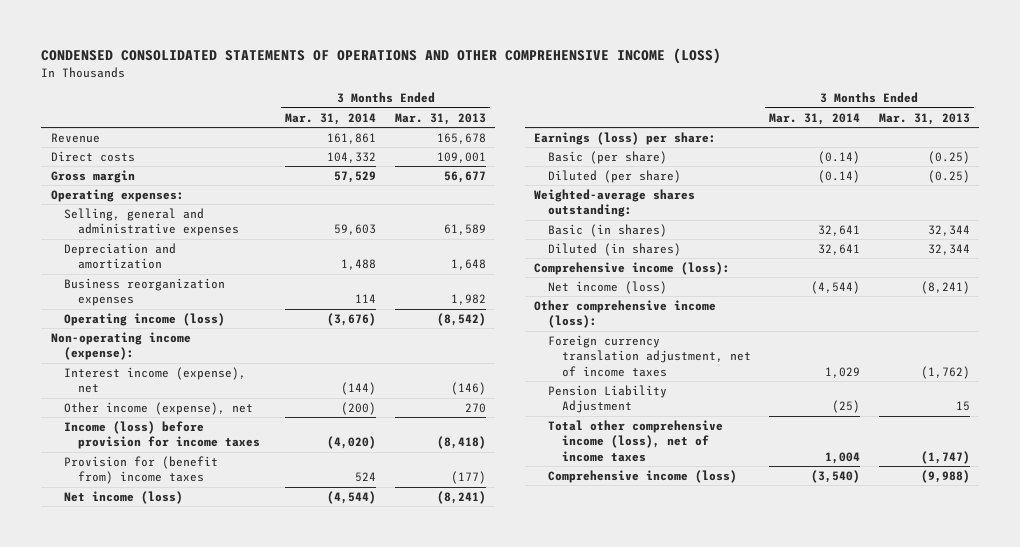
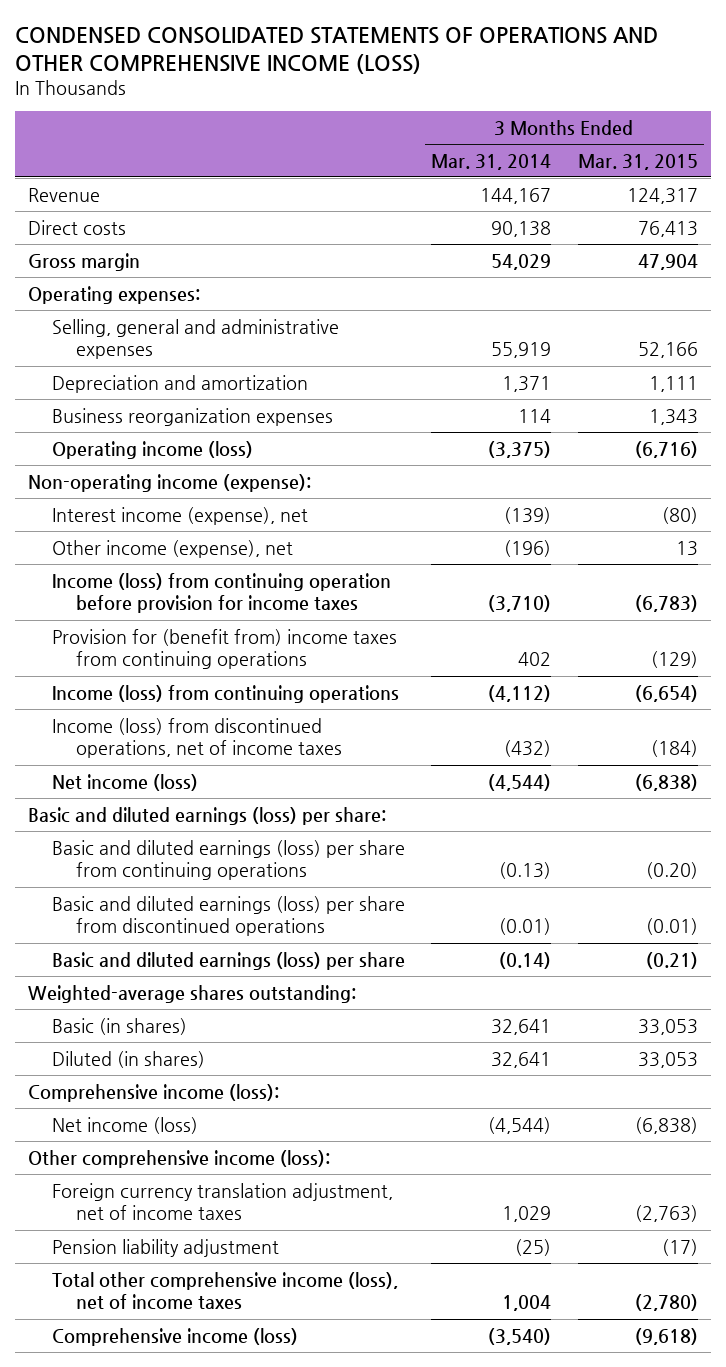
[394,112,486,125] Mar. 31, 2013 -> none
none -> [577,153,698,170] Mar. 31, 2015
[327,132,377,144] 161,861 -> [480,187,552,204] 144,167
[327,151,377,163] 104,332 -> [491,220,552,237] 90,138
[334,170,377,183] 57,529 -> [491,253,552,270] 54,029
[334,224,377,236] 59,603 -> [491,342,552,359] 55,919
[341,259,377,271] 1,488 -> [502,375,552,392] 1,371
[327,312,377,326] (3,676) -> [488,440,552,458] (3,375)
[341,382,377,396] (144) -> [504,506,552,524] (139)
[341,401,377,415] (200) -> [504,539,552,557] (196)
[64,420,261,450] Income (loss) before provision for income taxes -> [51,572,391,614] Income (loss) from continuing operation before provision for income taxes
[327,436,377,450] (4,020) -> [488,595,552,613] (3,710)
[64,455,219,485] Provision for (benefit from) income taxes -> [51,628,397,670] Provision for (benefit from) income taxes from continuing operations
[355,472,377,483] 524 -> [518,652,552,667] 402
none -> [51,684,399,703] Income (loss) from continuing operations
none -> [51,717,342,759] Income (loss) from discontinued operations, net of income taxes
[548,150,668,164] Basic (per share) -> none
[548,169,682,183] Diluted (per share) -> none
[534,131,717,145] Earnings (loss) per share: -> [28,806,387,825] Basic and diluted earnings (loss) per share:
none -> [51,839,405,881] Basic and diluted earnings (loss) per share from continuing operations
none -> [51,895,405,937] Basic and diluted earnings (loss) per share from discontinued operations
none -> [51,951,405,970] Basic and diluted earnings (loss) per share
[548,384,668,414] Pension Liability Adjustment -> [51,1238,279,1257] Pension liability adjustment

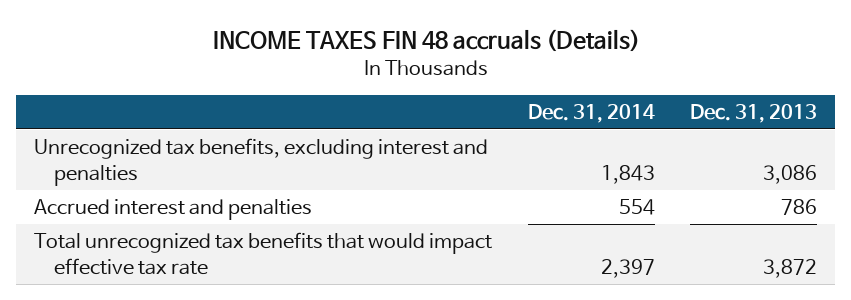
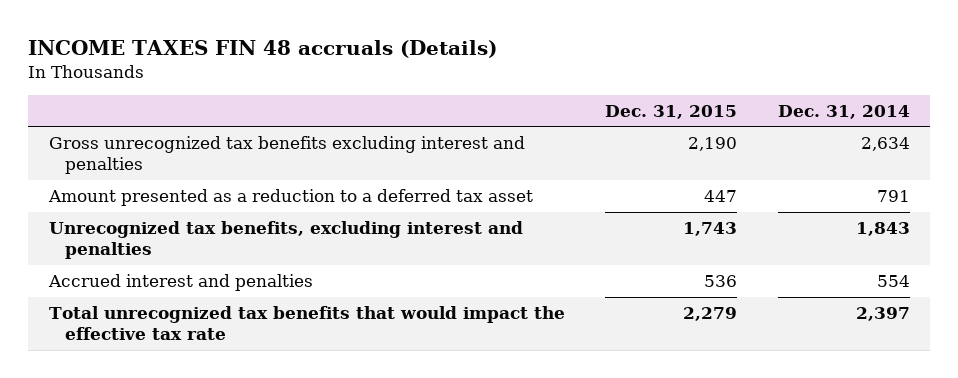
[690,104,818,124] Dec. 31, 2013 -> none
none -> [605,104,738,119] Dec. 31, 2015
none -> [48,136,525,175] Gross unrecognized tax benefits excluding interest and penalties
none -> [47,189,533,207] Amount presented as a reduction to a deferred tax asset
[34,232,493,276] Total unrecognized tax benefits that would impact effective tax rate -> [48,306,565,341] Total unrecognized tax benefits that would impact the effective tax rate

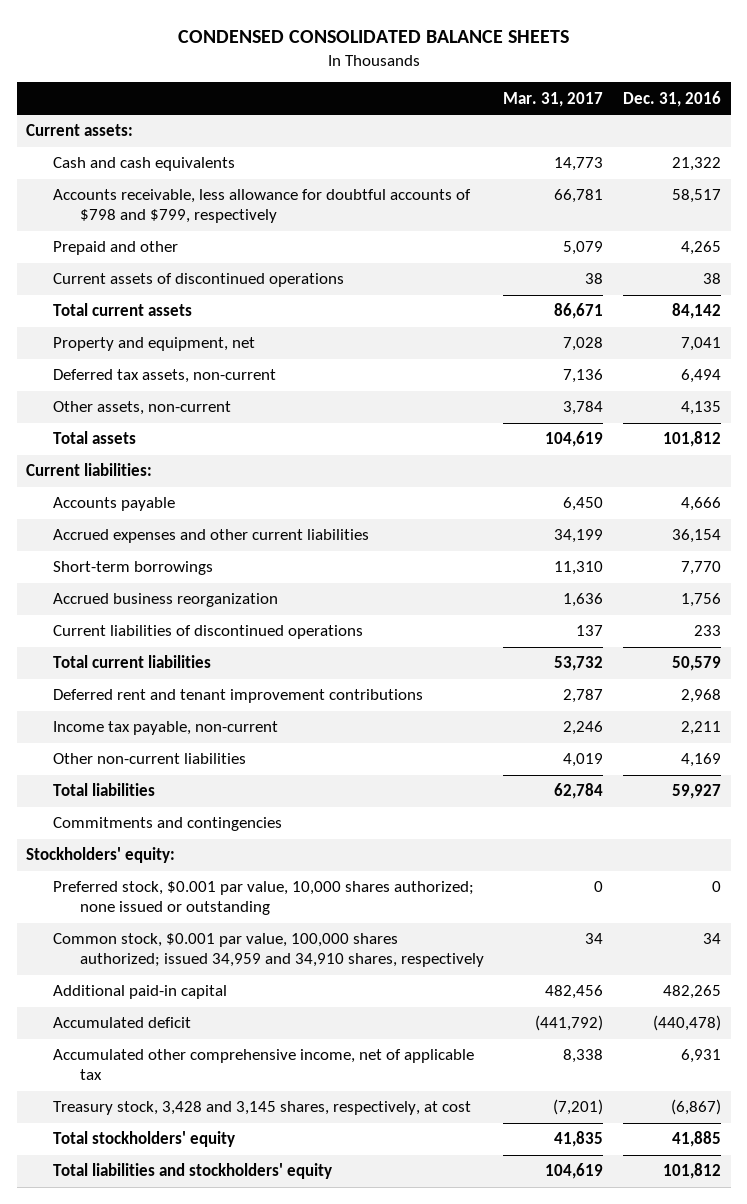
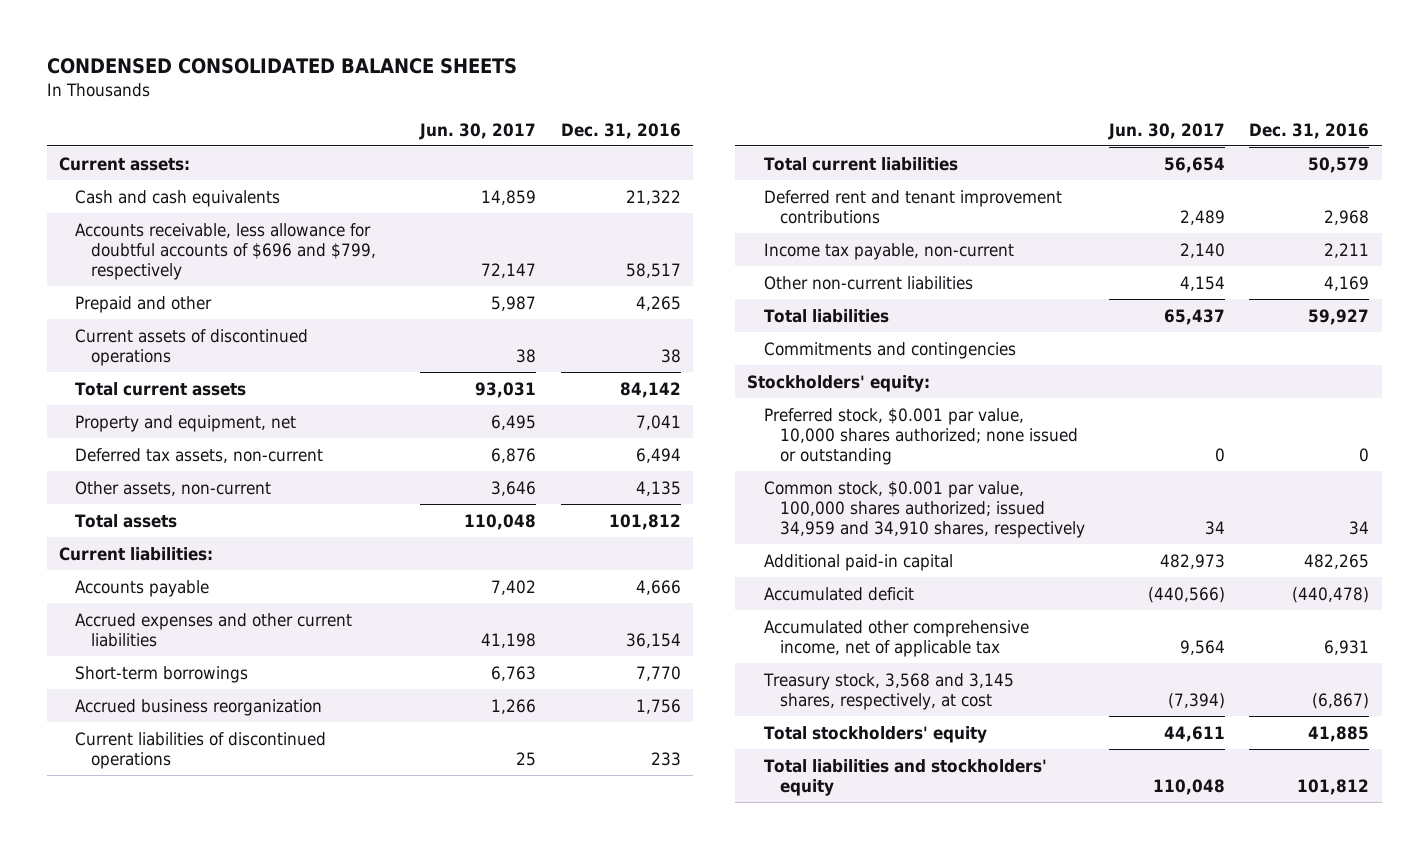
[503,91,604,107] Mar. 31, 2017 -> none
none -> [419,122,537,140] Jun. 30, 2017
[53,189,472,224] Accounts receivable, less allowance for doubtful accounts of $798 and $799, respectively -> [74,222,377,281] Accounts receivable, less allowance for doubtful accounts of $696 and $799, respectively
[53,1101,472,1116] Treasury stock, 3,428 and 3,145 shares, respectively, at cost -> [762,672,1014,710] Treasury stock, 3,568 and 3,145 shares, respectively, at cost

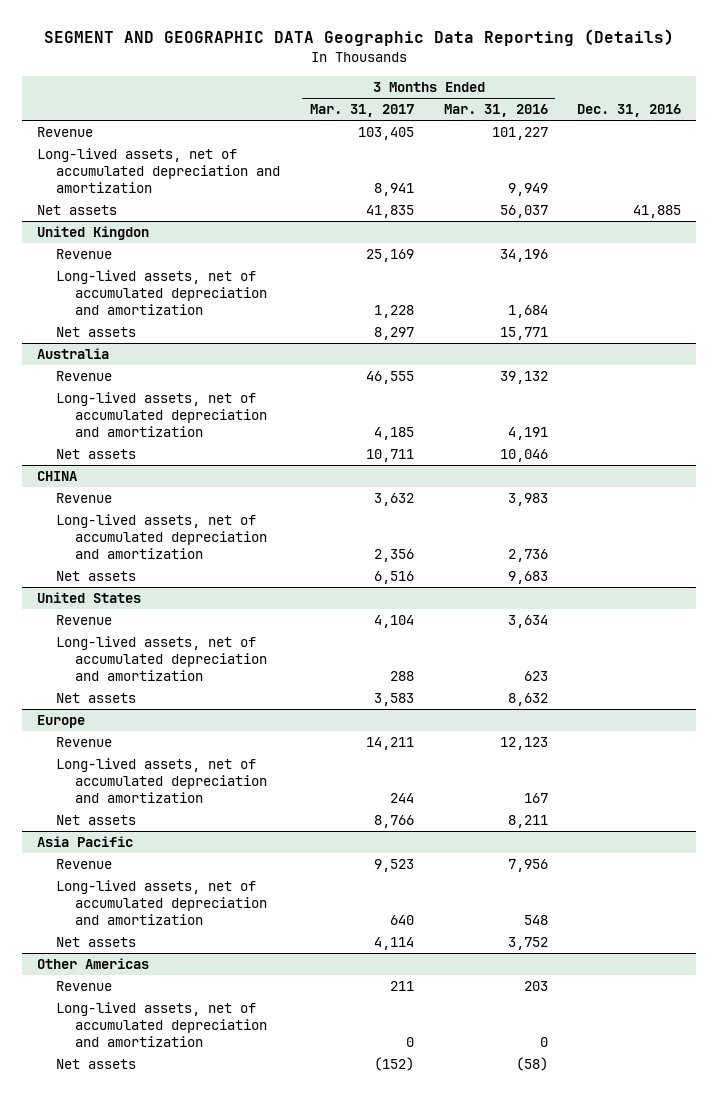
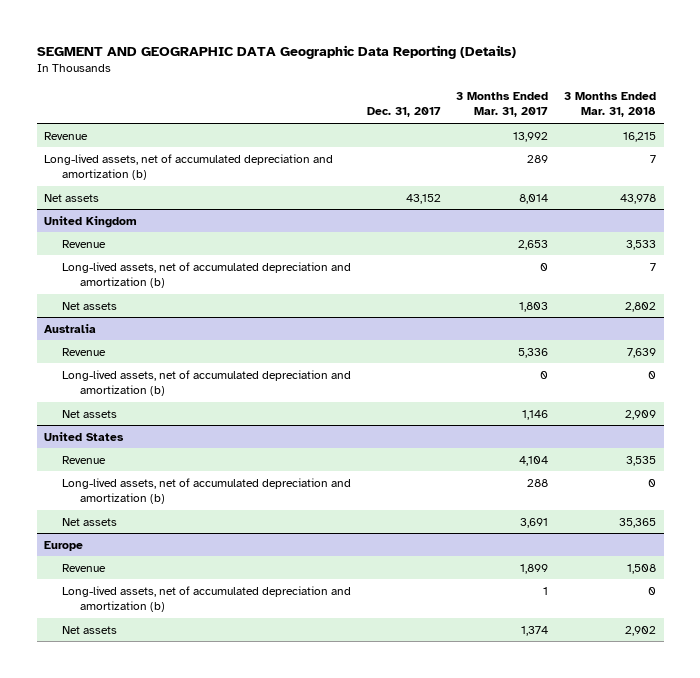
[443,104,548,118] Mar. 31, 2016 -> none
[577,104,682,118] Dec. 31, 2016 -> none
none -> [366,107,441,118] Dec. 31, 2017
none -> [563,92,656,118] 3 Months Ended Mar. 31, 2018
[357,127,414,141] 103,405 -> [513,131,549,142] 13,992
[36,148,280,194] Long-lived assets, net of accumulated depreciation and amortization -> [44,153,334,181] Long-lived assets, net of accumulated depreciation and amortization (b)
[373,183,414,197] 8,941 -> [527,154,549,163] 289
[365,205,414,219] 41,835 -> [519,193,549,204] 8,014
[36,226,149,241] United Kingdon -> [44,215,138,228] United Kingdom
[365,249,414,263] 25,169 -> [518,239,549,250] 2,653
[55,270,267,316] Long-lived assets, net of accumulated depreciation and amortization -> [62,261,352,289] Long-lived assets, net of accumulated depreciation and amortization (b)
[373,305,414,319] 1,228 -> [540,262,549,271] 0
[373,327,414,341] 8,297 -> [519,301,549,312] 1,803
[36,471,77,482] CHINA -> none
[55,493,112,504] Revenue -> none
[55,514,267,560] Long-lived assets, net of accumulated depreciation and amortization -> none
[55,571,136,582] Net assets -> none
[365,371,414,385] 46,555 -> [518,347,549,358] 5,336
[55,392,267,438] Long-lived assets, net of accumulated depreciation and amortization -> [62,369,352,397] Long-lived assets, net of accumulated depreciation and amortization (b)
[373,427,414,441] 4,185 -> [540,370,549,379] 0
[365,449,414,463] 10,711 -> [522,409,549,420] 1,146
[55,636,267,682] Long-lived assets, net of accumulated depreciation and amortization -> [62,477,352,505] Long-lived assets, net of accumulated depreciation and amortization (b)
[373,693,414,707] 3,583 -> [520,517,549,528] 3,691
[36,836,133,848] Asia Pacific -> none
[55,859,112,870] Revenue -> none
[55,880,267,926] Long-lived assets, net of accumulated depreciation and amortization -> none
[55,937,136,948] Net assets -> none
[36,958,149,970] Other Americas -> none
[55,981,112,992] Revenue -> none
[55,1002,267,1048] Long-lived assets, net of accumulated depreciation and amortization -> none
[55,1059,136,1070] Net assets -> none
[365,737,414,751] 14,211 -> [520,563,549,574] 1,899
[55,758,267,804] Long-lived assets, net of accumulated depreciation and amortization -> [62,585,352,613] Long-lived assets, net of accumulated depreciation and amortization (b)
[389,793,414,804] 244 -> [543,586,549,595] 1
[373,815,414,829] 8,766 -> [521,625,549,636] 1,374

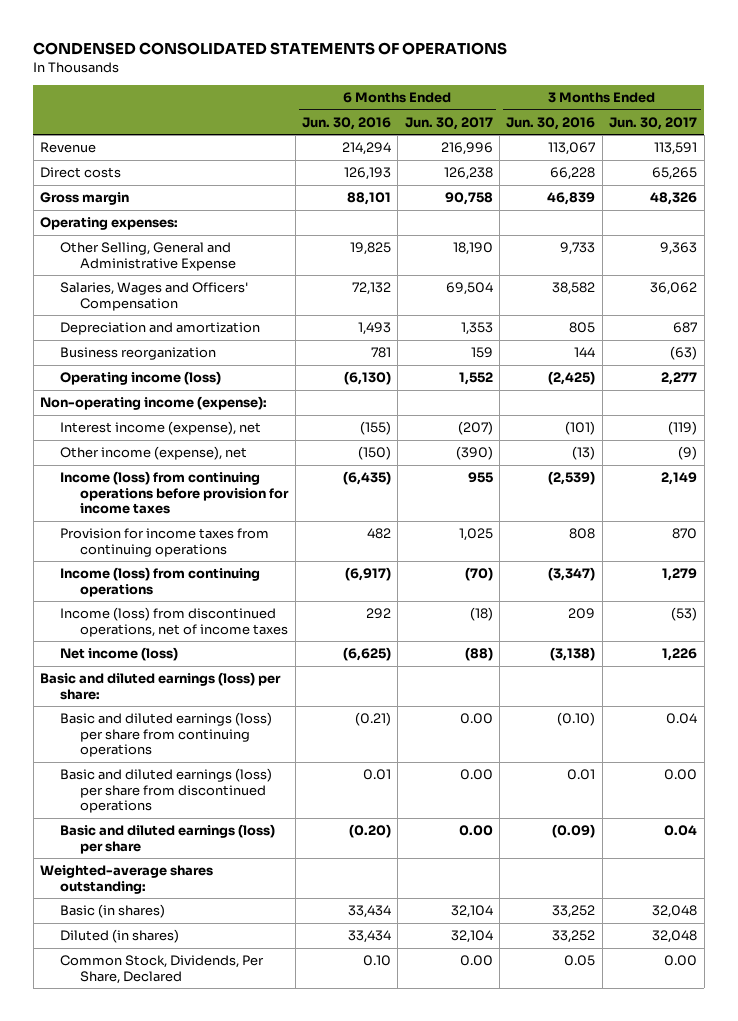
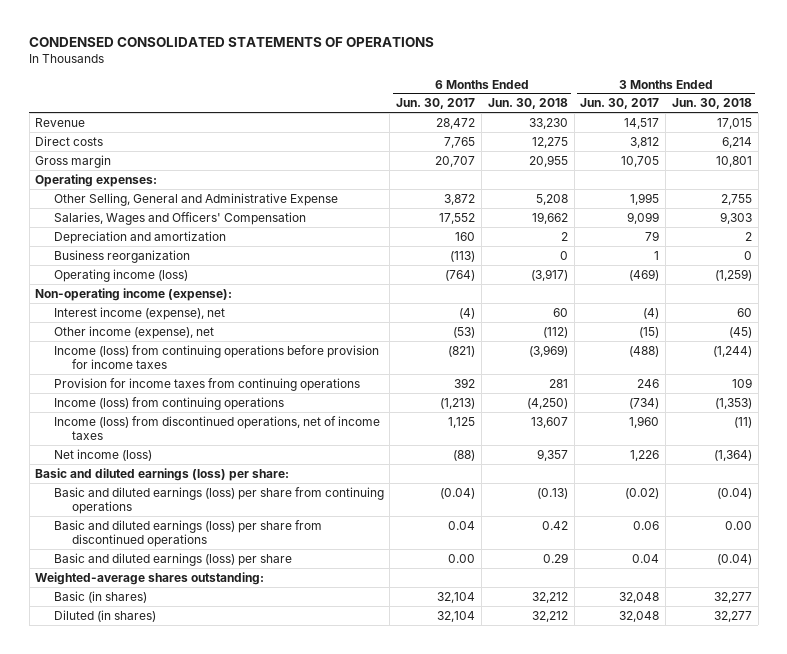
[301,116,391,130] Jun. 30, 2016 -> none
[506,116,596,130] Jun. 30, 2016 -> none
none -> [487,98,568,110] Jun. 30, 2018
none -> [671,98,752,110] Jun. 30, 2018
[440,142,493,156] 216,996 -> [436,117,476,129] 28,472
[654,142,698,156] 113,591 -> [624,117,660,129] 14,517
[443,167,493,181] 126,238 -> [444,136,476,148] 7,765
[652,167,698,181] 65,265 -> [630,136,660,148] 3,812
[444,192,493,206] 90,758 -> [435,155,476,167] 20,707
[650,192,698,206] 48,326 -> [621,155,660,167] 10,705
[452,242,493,256] 18,190 -> [444,193,476,205] 3,872
[660,242,698,256] 9,363 -> [630,192,660,205] 1,995
[445,282,493,296] 69,504 -> [439,212,476,224] 17,552
[650,282,698,296] 36,062 -> [627,211,660,224] 9,099
[460,322,493,336] 1,353 -> [455,231,476,241] 160
[673,322,698,334] 687 -> [645,230,660,241] 79
[470,347,493,359] 159 -> [450,250,476,262] (113)
[670,346,698,361] (63) -> [654,250,660,260] 1
[458,372,493,386] 1,552 -> [445,269,476,281] (764)
[661,372,698,386] 2,277 -> [629,268,660,281] (469)
[457,421,493,436] (207) -> [459,307,476,319] (4)
[668,421,698,436] (119) -> [643,307,660,319] (4)
[455,446,493,461] (390) -> [453,326,476,338] (53)
[678,446,698,461] (9) -> [639,326,660,338] (15)
[467,472,493,484] 955 -> [448,345,476,357] (821)
[661,472,698,486] 2,149 -> [629,345,660,357] (488)
[458,528,493,542] 1,025 -> [454,377,476,388] 392
[672,528,698,540] 870 -> [637,378,660,388] 246
[464,567,493,582] (70) -> [440,397,476,409] (1,213)
[662,568,698,582] 1,279 -> [629,397,660,409] (734)
[469,607,493,622] (18) -> [448,416,476,428] 1,125
[671,607,698,622] (53) -> [629,415,660,428] 1,960
[459,713,493,725] 0.00 -> [440,487,476,499] (0.04)
[666,713,698,725] 0.04 -> [625,487,660,499] (0.02)
[459,769,493,781] 0.00 -> [448,520,476,530] 0.04
[664,769,698,781] 0.00 -> [633,520,660,530] 0.06
[60,955,265,984] Common Stock, Dividends, Per Share, Declared -> none

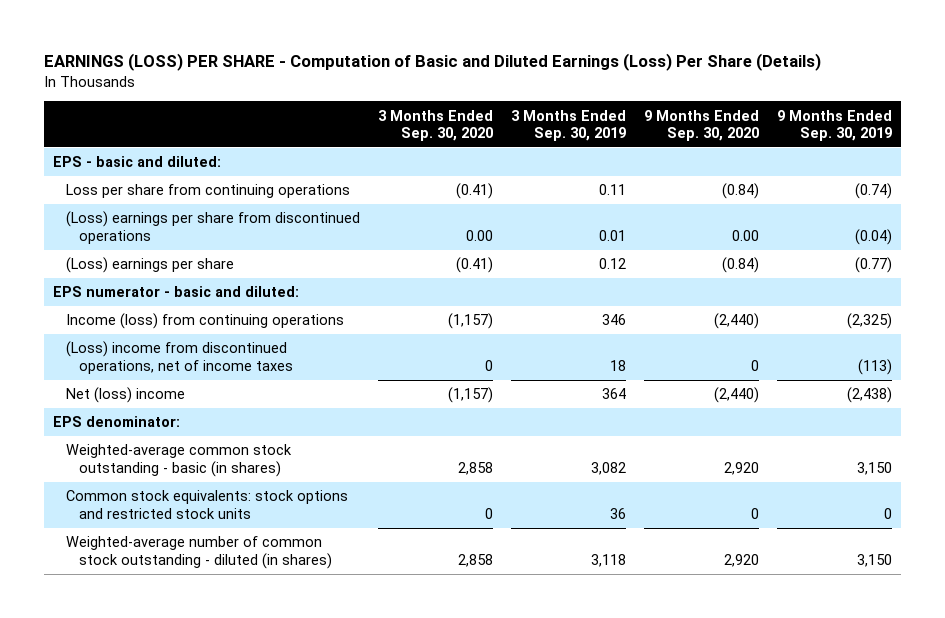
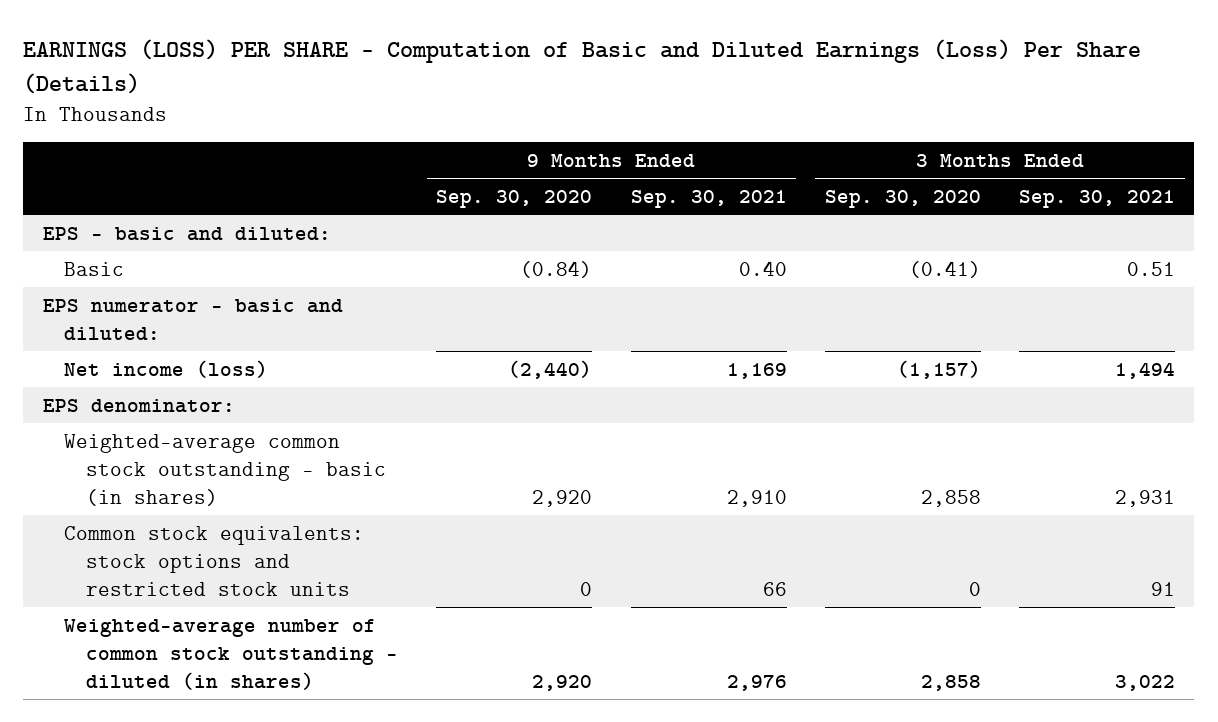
[511,109,627,141] 3 Months Ended Sep. 30, 2019 -> none
[776,109,892,141] 9 Months Ended Sep. 30, 2019 -> none
none -> [630,189,787,208] Sep. 30, 2021
none -> [1019,189,1176,208] Sep. 30, 2021
[66,184,351,199] Loss per share from continuing operations -> none
[66,211,361,244] (Loss) earnings per share from discontinued operations -> none
[66,257,235,274] (Loss) earnings per share -> [64,261,125,276] Basic
[66,313,345,330] Income (loss) from continuing operations -> none
[66,341,293,374] (Loss) income from discontinued operations, net of income taxes -> none
[66,387,186,404] Net (loss) income -> [64,359,269,378] Net income (loss)

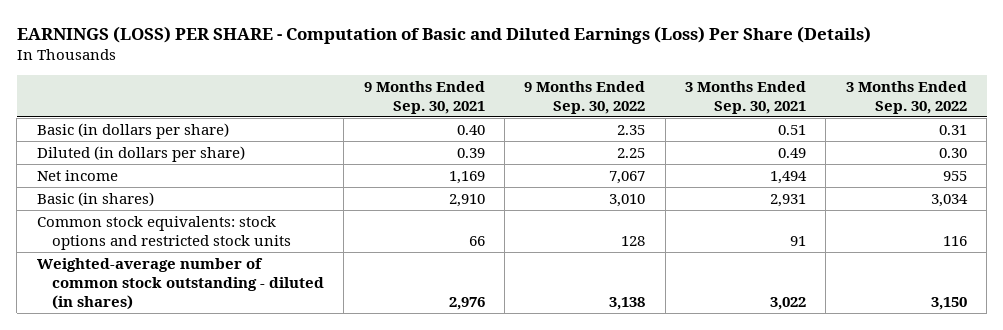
[436,189,593,208] Sep. 30, 2020 -> none
[824,189,981,208] Sep. 30, 2020 -> none
none -> [524,80,646,114] 9 Months Ended Sep. 30, 2022
none -> [845,80,967,114] 3 Months Ended Sep. 30, 2022
[42,226,331,241] EPS - basic and diluted: -> none
[42,298,343,340] EPS numerator - basic and diluted: -> none
[42,398,235,413] EPS denominator: -> none
[64,261,125,276] Basic -> [36,122,229,139] Basic (in dollars per share)
none -> [36,145,245,162] Diluted (in dollars per share)
[64,359,269,378] Net income (loss) -> [36,169,118,181] Net income
[64,433,386,506] Weighted-average common stock outstanding - basic (in shares) -> [36,191,154,206] Basic (in shares)

